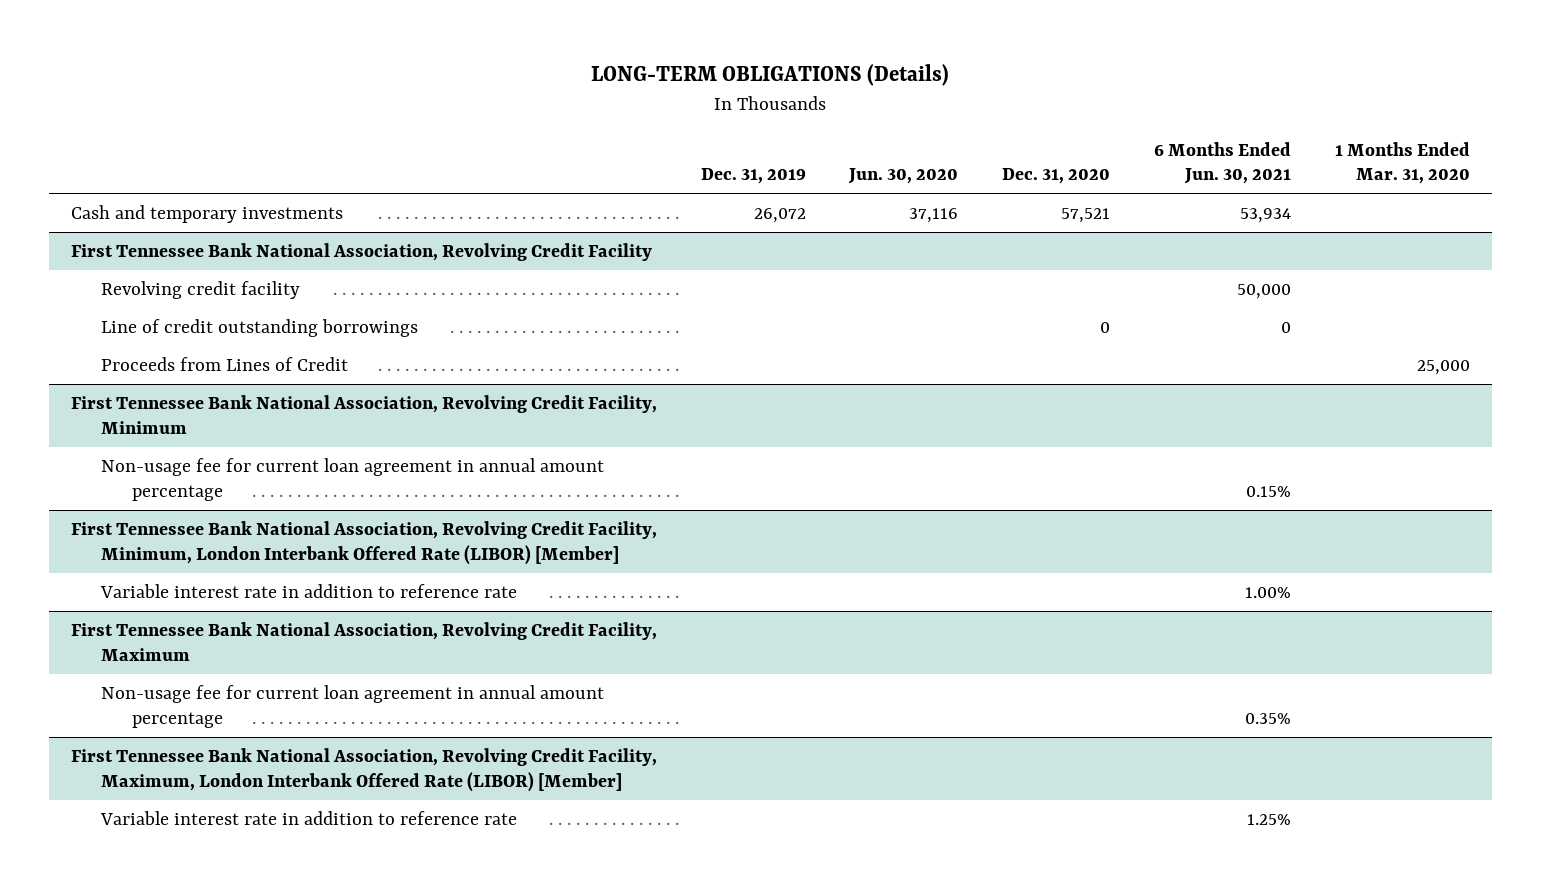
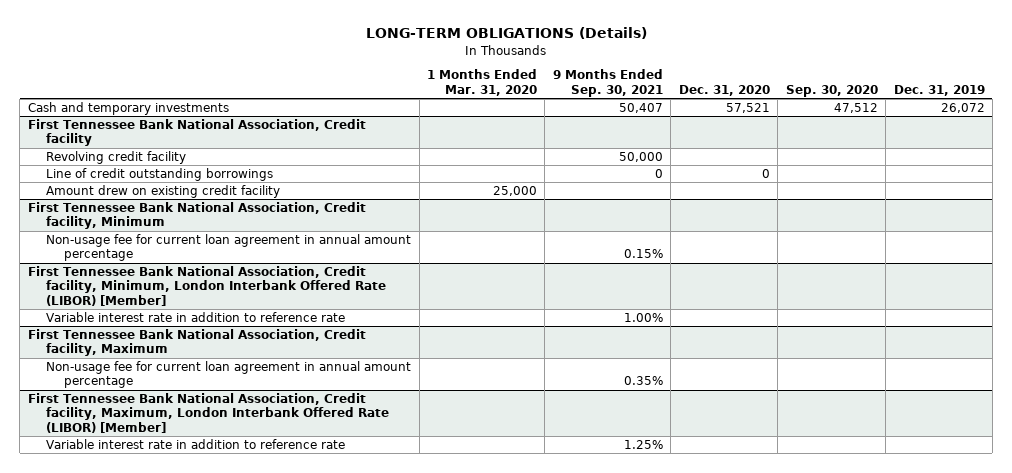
[848,168,959,185] Jun. 30, 2020 -> none
[1154,141,1292,185] 6 Months Ended Jun. 30, 2021 -> none
none -> [552,69,663,97] 9 Months Ended Sep. 30, 2021
none -> [785,84,878,97] Sep. 30, 2020
[70,242,652,261] First Tennessee Bank National Association, Revolving Credit Facility -> [27,119,366,147] First Tennessee Bank National Association, Credit facility
[101,356,349,371] Proceeds from Lines of Credit -> [46,185,281,199] Amount drew on existing credit facility
[70,394,657,434] First Tennessee Bank National Association, Revolving Credit Facility, Minimum -> [27,202,366,230] First Tennessee Bank National Association, Credit facility, Minimum
[70,520,657,565] First Tennessee Bank National Association, Revolving Credit Facility, Minimum, London Interbank Offered Rate (LIBOR) [Member] -> [27,266,387,306] First Tennessee Bank National Association, Credit facility, Minimum, London Interbank Offered Rate (LIBOR) [Member]
[70,621,657,661] First Tennessee Bank National Association, Revolving Credit Facility, Maximum -> [27,329,366,357] First Tennessee Bank National Association, Credit facility, Maximum
[70,747,657,792] First Tennessee Bank National Association, Revolving Credit Facility, Maximum, London Interbank Offered Rate (LIBOR) [Member] -> [27,393,390,433] First Tennessee Bank National Association, Credit facility, Maximum, London Interbank Offered Rate (LIBOR) [Member]

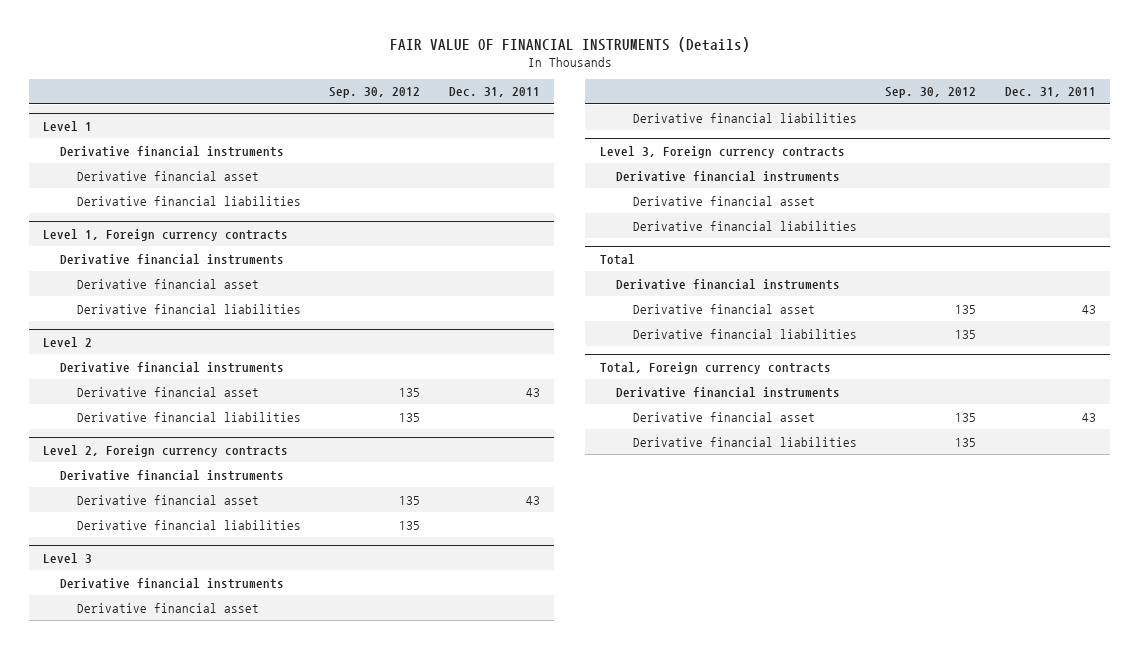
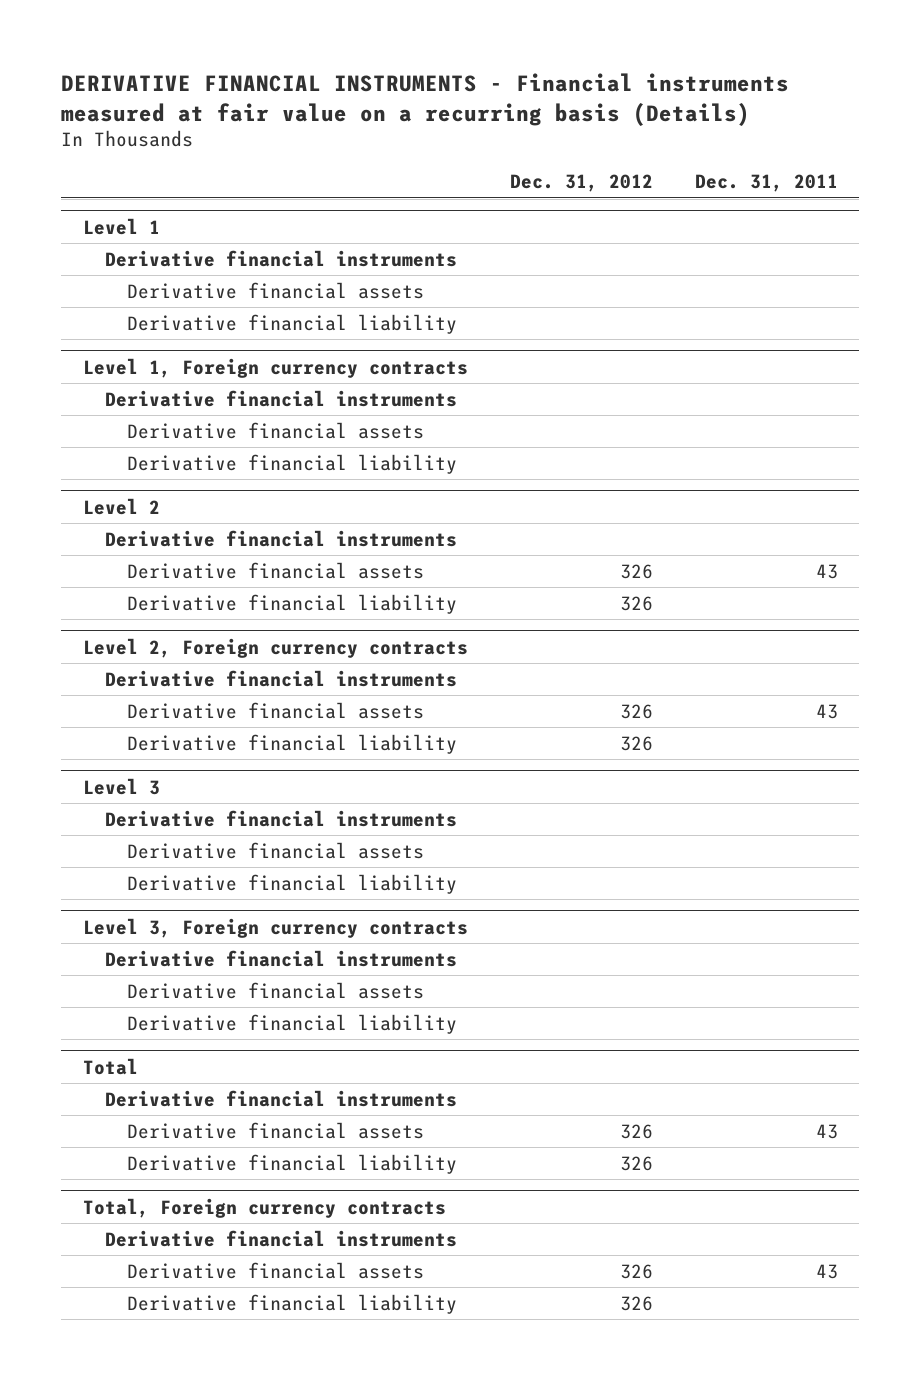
[389,36,750,52] FAIR VALUE OF FINANCIAL INSTRUMENTS (Details) -> [61,73,790,126] DERIVATIVE FINANCIAL INSTRUMENTS - Financial instruments measured at fair value on a recurring basis (Details)
[329,87,421,99] Sep. 30, 2012 -> none
none -> [509,174,653,193] Dec. 31, 2012
[76,170,259,181] Derivative financial asset -> [127,281,425,299] Derivative financial assets
[76,195,301,206] Derivative financial liabilities -> [127,313,458,334] Derivative financial liability
[76,278,259,289] Derivative financial asset -> [127,421,425,439] Derivative financial assets
[76,303,301,314] Derivative financial liabilities -> [127,453,458,474] Derivative financial liability
[76,386,259,397] Derivative financial asset -> [127,561,425,579] Derivative financial assets
[76,411,301,422] Derivative financial liabilities -> [127,593,458,614] Derivative financial liability
[76,494,259,505] Derivative financial asset -> [127,701,425,719] Derivative financial assets
[76,519,301,530] Derivative financial liabilities -> [127,733,458,754] Derivative financial liability
[76,602,259,613] Derivative financial asset -> [127,841,425,859] Derivative financial assets
[633,112,858,123] Derivative financial liabilities -> [127,873,458,894] Derivative financial liability
[633,195,816,206] Derivative financial asset -> [127,981,425,999] Derivative financial assets
[633,220,858,231] Derivative financial liabilities -> [127,1013,458,1034] Derivative financial liability
[633,303,816,314] Derivative financial asset -> [127,1121,425,1139] Derivative financial assets
[633,328,858,339] Derivative financial liabilities -> [127,1153,458,1174] Derivative financial liability
[633,411,816,422] Derivative financial asset -> [127,1261,425,1279] Derivative financial assets
[633,436,858,447] Derivative financial liabilities -> [127,1293,458,1314] Derivative financial liability

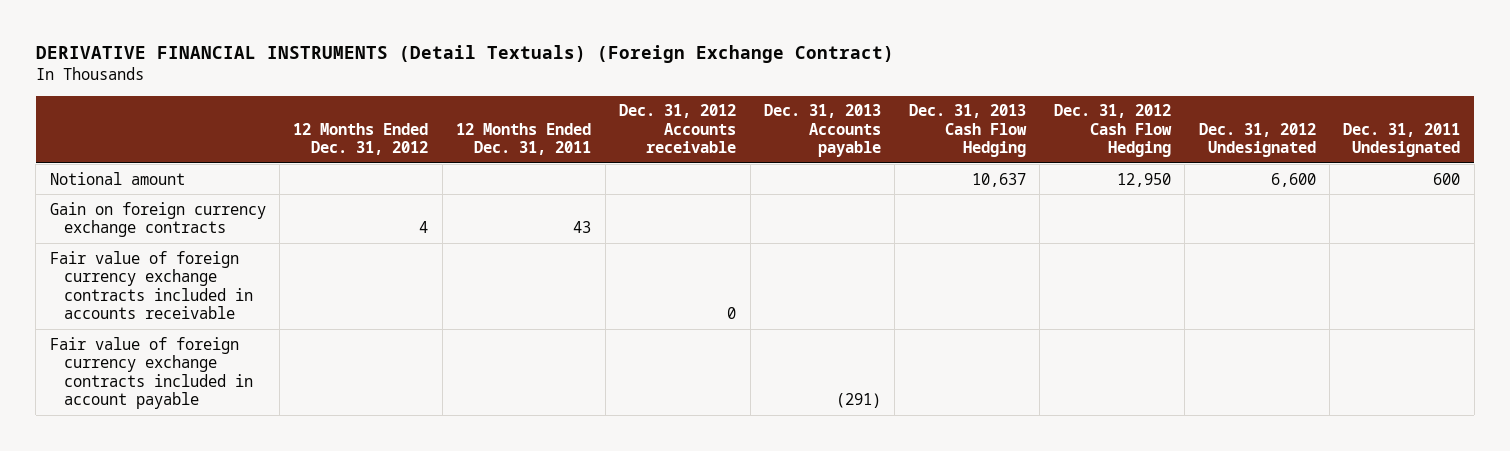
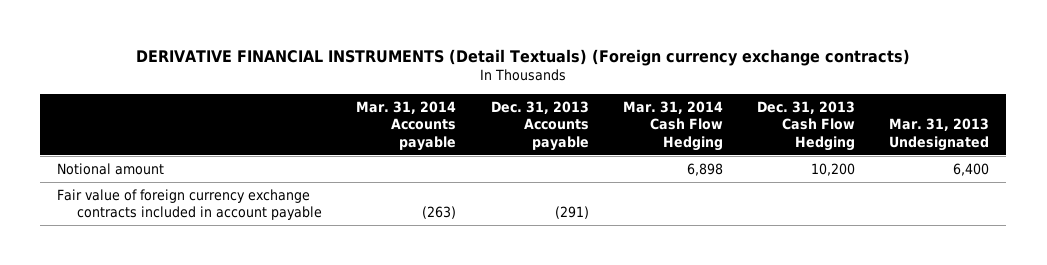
[35,45,894,64] DERIVATIVE FINANCIAL INSTRUMENTS (Detail Textuals) (Foreign Exchange Contract) -> [136,48,911,66] DERIVATIVE FINANCIAL INSTRUMENTS (Detail Textuals) (Foreign currency exchange contracts)
[293,122,429,156] 12 Months Ended Dec. 31, 2012 -> none
[456,122,592,156] 12 Months Ended Dec. 31, 2011 -> none
[619,104,737,154] Dec. 31, 2012 Accounts receivable -> none
[1053,104,1172,158] Dec. 31, 2012 Cash Flow Hedging -> none
[1198,122,1316,158] Dec. 31, 2012 Undesignated -> none
[1343,122,1461,158] Dec. 31, 2011 Undesignated -> none
none -> [356,100,457,151] Mar. 31, 2014 Accounts payable
none -> [622,100,723,151] Mar. 31, 2014 Cash Flow Hedging
none -> [889,118,990,151] Mar. 31, 2013 Undesignated
[49,201,266,238] Gain on foreign currency exchange contracts -> none
[49,250,253,320] Fair value of foreign currency exchange contracts included in accounts receivable -> none
[971,172,1026,187] 10,637 -> [811,162,856,176] 10,200

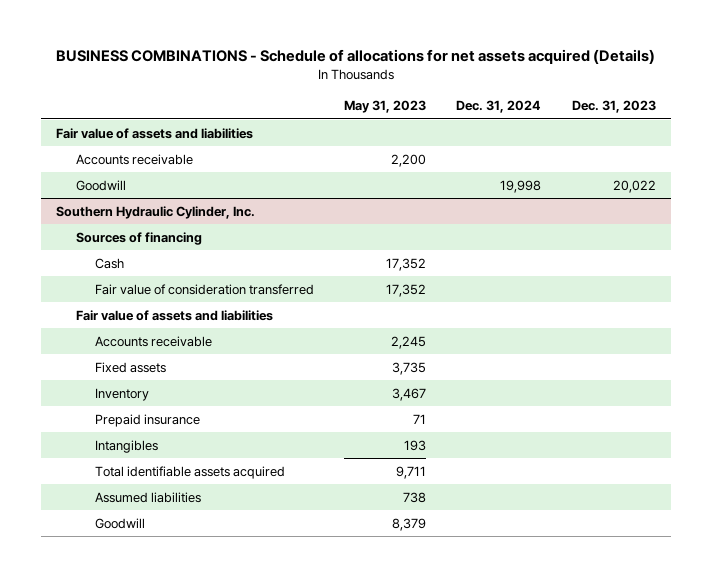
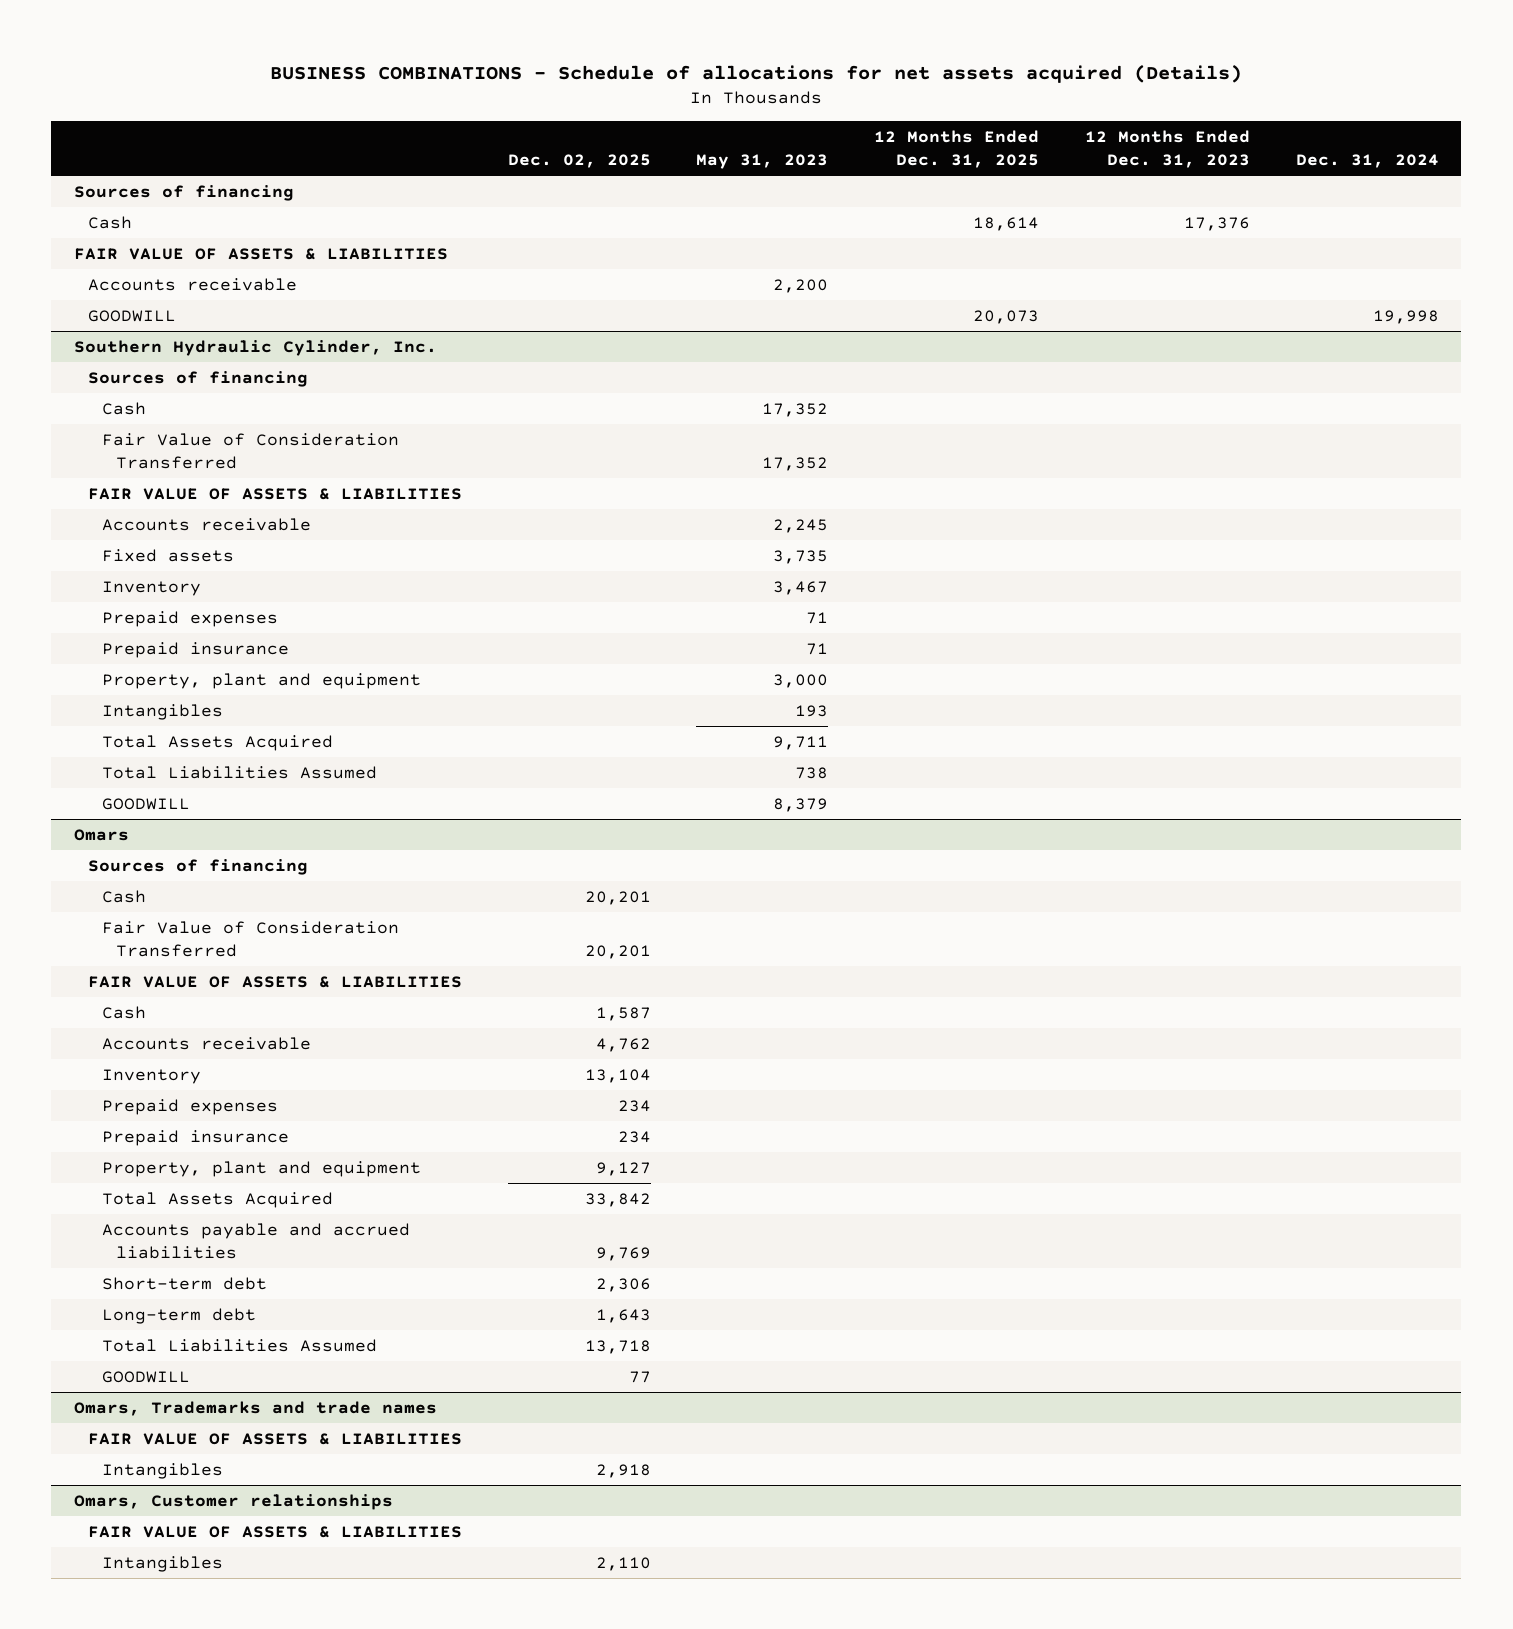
[571,100,656,114] Dec. 31, 2023 -> none
none -> [507,154,651,169] Dec. 02, 2025
none -> [874,130,1040,169] 12 Months Ended Dec. 31, 2025
none -> [1084,130,1250,169] 12 Months Ended Dec. 31, 2023
none -> [74,184,295,201] Sources of financing
none -> [88,215,133,229] Cash
[55,127,253,139] Fair value of assets and liabilities -> [74,247,449,260] FAIR VALUE OF ASSETS & LIABILITIES
[75,179,126,191] Goodwill -> [88,309,177,322] GOODWILL
[95,283,315,295] Fair value of consideration transferred -> [102,432,400,469] Fair Value of Consideration Transferred
[75,309,273,321] Fair value of assets and liabilities -> [88,487,463,500] FAIR VALUE OF ASSETS & LIABILITIES
none -> [102,610,279,627] Prepaid expenses
none -> [102,672,422,689] Property, plant and equipment
[95,465,286,479] Total identifiable assets acquired -> [102,734,334,751] Total Assets Acquired
[95,491,202,503] Assumed liabilities -> [102,765,378,779] Total Liabilities Assumed
[95,517,146,529] Goodwill -> [102,797,191,810] GOODWILL
none -> [74,828,130,841] Omars
none -> [88,858,309,875] Sources of financing
none -> [102,889,147,903] Cash
none -> [102,920,400,957] Fair Value of Consideration Transferred
none -> [88,975,463,988] FAIR VALUE OF ASSETS & LIABILITIES
none -> [102,1005,147,1019] Cash
none -> [102,1036,312,1050] Accounts receivable
none -> [102,1068,202,1084] Inventory
none -> [102,1098,279,1115] Prepaid expenses
none -> [102,1129,290,1146] Prepaid insurance
none -> [102,1160,422,1177] Property, plant and equipment
none -> [102,1191,334,1208] Total Assets Acquired
none -> [102,1222,411,1259] Accounts payable and accrued liabilities
none -> [102,1276,268,1290] Short-term debt
none -> [102,1307,257,1324] Long-term debt
none -> [102,1338,378,1352] Total Liabilities Assumed
none -> [102,1370,191,1383] GOODWILL
none -> [74,1400,438,1416] Omars, Trademarks and trade names
none -> [88,1432,463,1445] FAIR VALUE OF ASSETS & LIABILITIES
none -> [102,1462,224,1479] Intangibles
none -> [74,1493,394,1510] Omars, Customer relationships
none -> [88,1525,463,1538] FAIR VALUE OF ASSETS & LIABILITIES
none -> [102,1555,224,1572] Intangibles

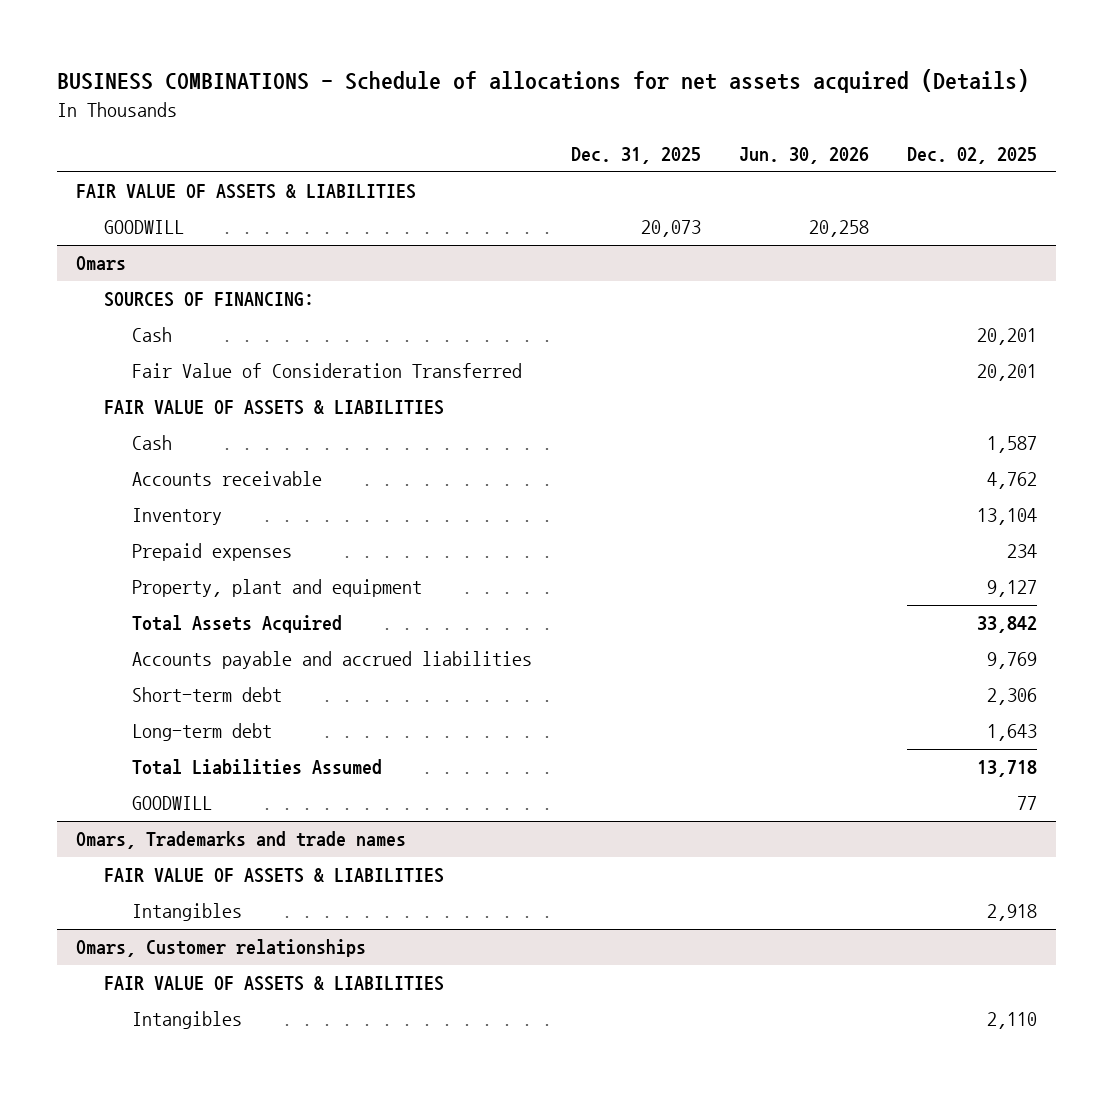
[696,154,829,170] May 31, 2023 -> none
[874,130,1040,169] 12 Months Ended Dec. 31, 2025 -> none
[1084,130,1250,169] 12 Months Ended Dec. 31, 2023 -> none
[1295,154,1439,169] Dec. 31, 2024 -> none
none -> [570,147,701,165] Dec. 31, 2025
none -> [738,147,869,165] Jun. 30, 2026
[74,184,295,201] Sources of financing -> none
[88,215,133,229] Cash -> none
[88,277,298,291] Accounts receivable -> none
[74,339,438,356] Southern Hydraulic Cylinder, Inc. -> none
[88,370,309,387] Sources of financing -> none
[102,401,147,415] Cash -> none
[102,432,400,469] Fair Value of Consideration Transferred -> none
[88,487,463,500] FAIR VALUE OF ASSETS & LIABILITIES -> none
[102,517,312,531] Accounts receivable -> none
[102,548,235,562] Fixed assets -> none
[102,580,202,596] Inventory -> none
[102,610,279,627] Prepaid expenses -> none
[102,641,290,658] Prepaid insurance -> none
[102,672,422,689] Property, plant and equipment -> none
[102,703,224,720] Intangibles -> none
[102,734,334,751] Total Assets Acquired -> none
[102,765,378,779] Total Liabilities Assumed -> none
[102,797,191,810] GOODWILL -> none
[88,858,309,875] Sources of financing -> [104,292,315,308] SOURCES OF FINANCING:
[102,1129,290,1146] Prepaid insurance -> none

